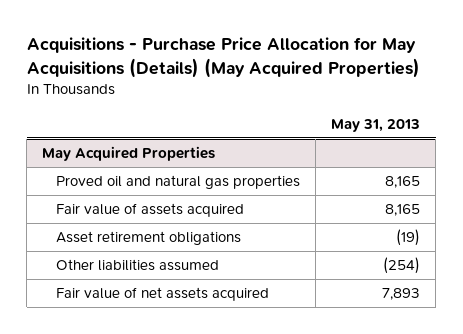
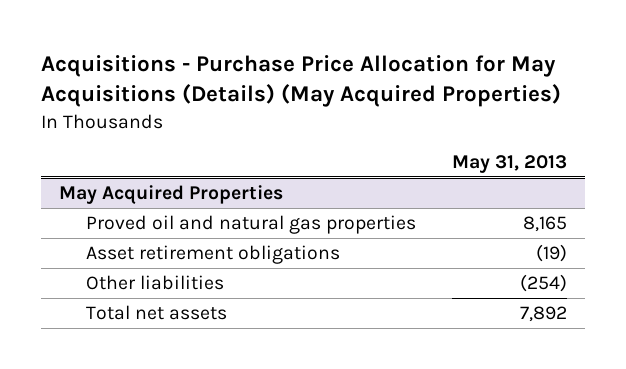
[56,203,245,218] Fair value of assets acquired -> none
[56,259,220,272] Other liabilities assumed -> [85,275,224,291] Other liabilities
[56,287,270,302] Fair value of net assets acquired -> [85,305,227,321] Total net assets
[382,288,421,301] 7,893 -> [519,306,567,323] 7,892

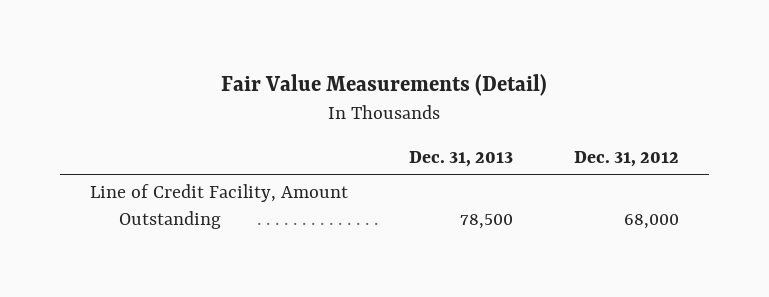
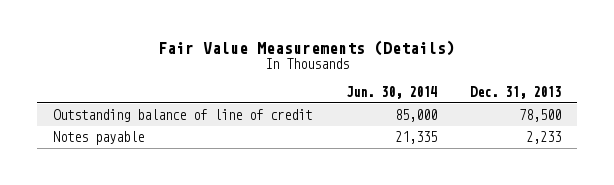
[221,74,548,97] Fair Value Measurements (Detail) -> [158,40,456,57] Fair Value Measurements (Details)
[573,150,679,167] Dec. 31, 2012 -> none
none -> [345,85,437,99] Jun. 30, 2014
[90,184,349,229] Line of Credit Facility, Amount Outstanding -> [53,109,313,123] Outstanding balance of line of credit
none -> [53,131,145,146] Notes payable

